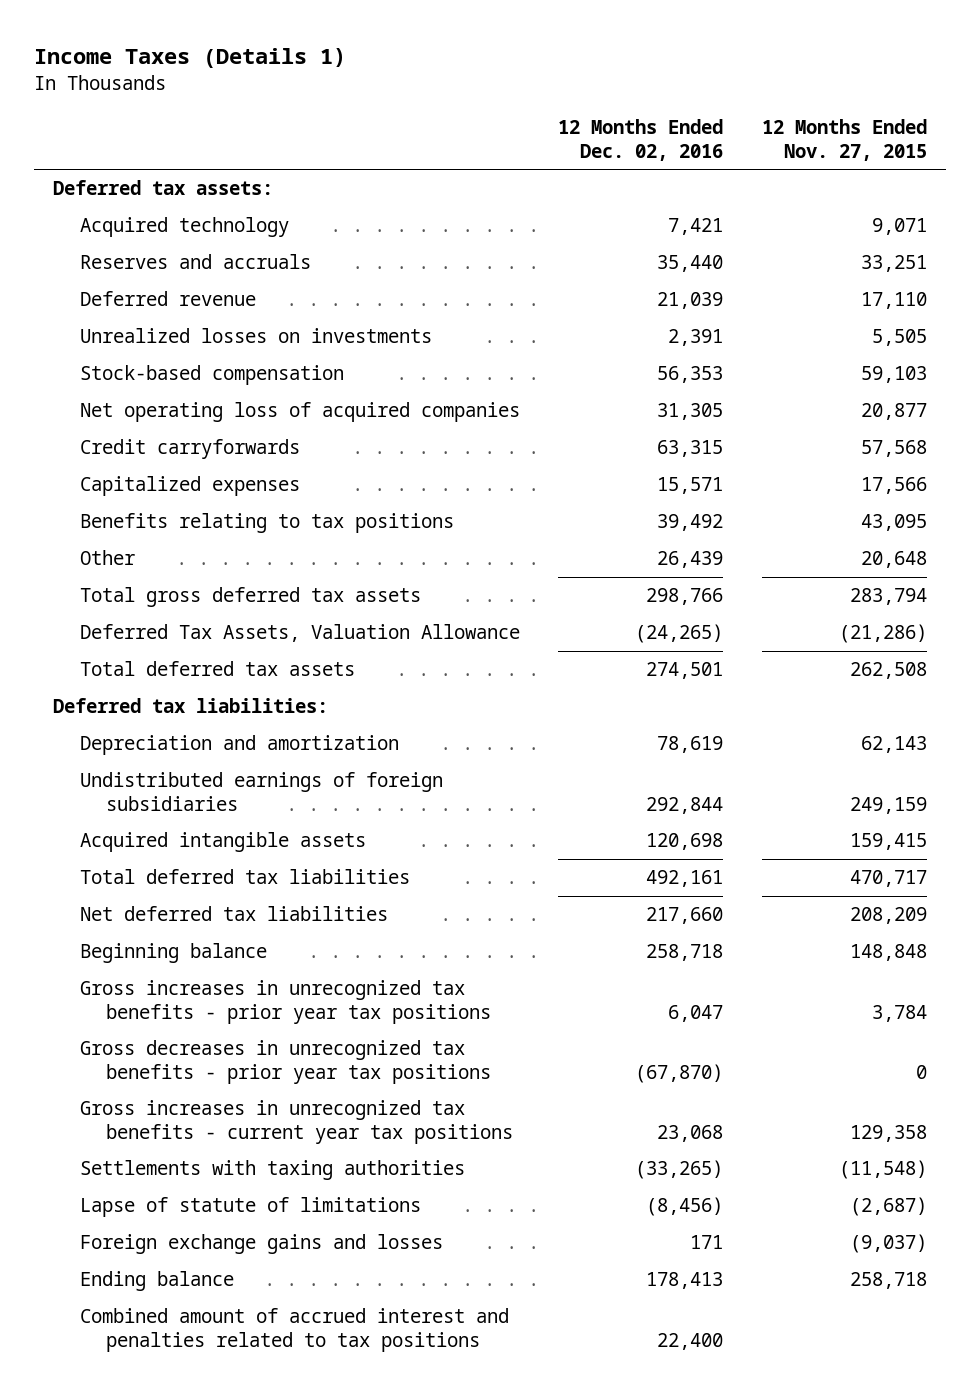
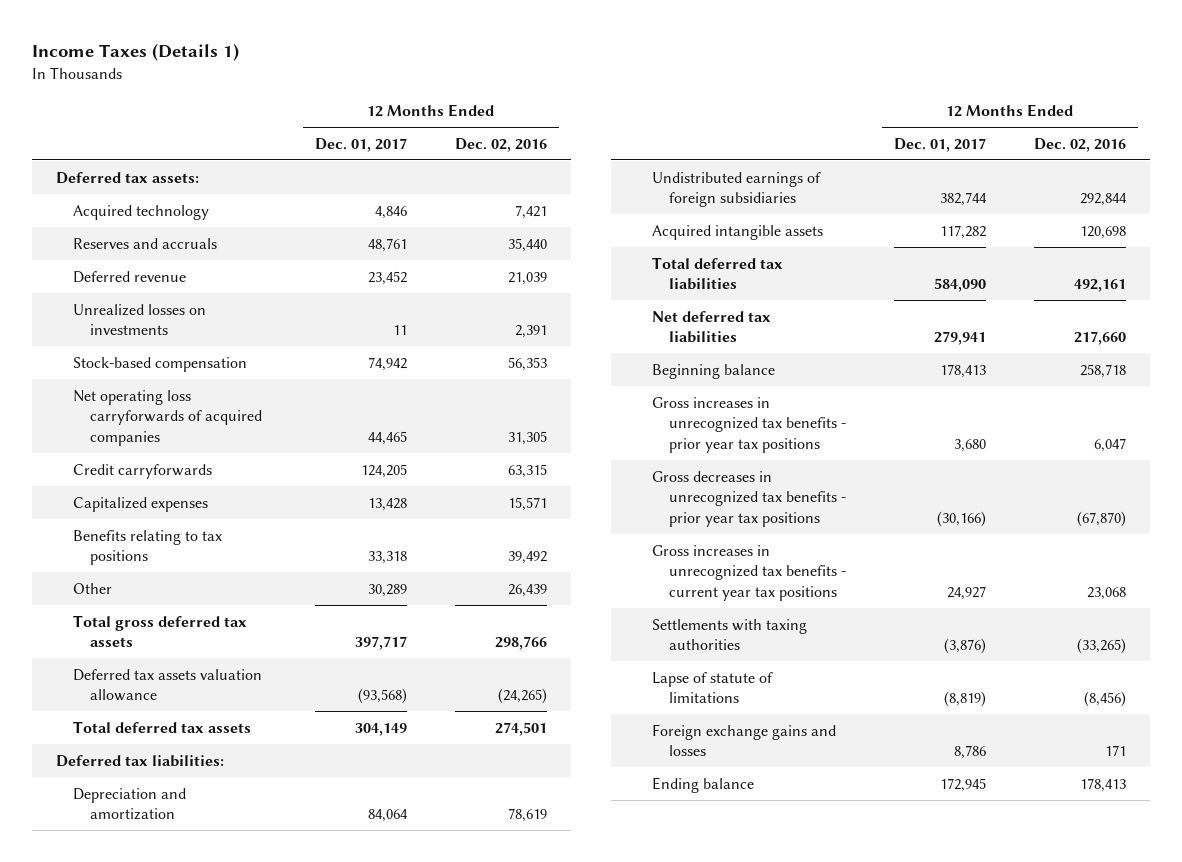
[761,119,927,161] 12 Months Ended Nov. 27, 2015 -> none
none -> [314,137,407,152] Dec. 01, 2017
[79,402,520,423] Net operating loss of acquired companies -> [72,389,263,446] Net operating loss carryforwards of acquired companies
[79,624,520,643] Deferred Tax Assets, Valuation Allowance -> [72,668,262,702] Deferred tax assets valuation allowance
[79,1308,509,1352] Combined amount of accrued interest and penalties related to tax positions -> none

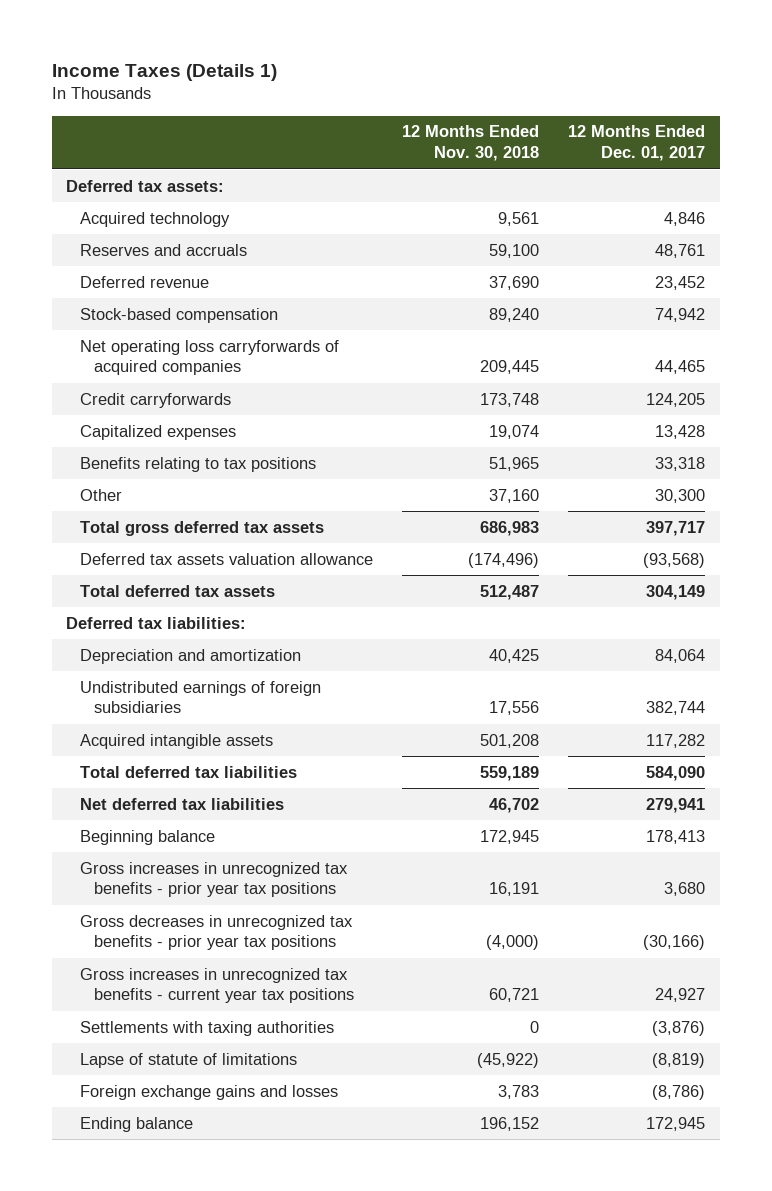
[454,137,547,152] Dec. 02, 2016 -> none
none -> [402,125,540,162] 12 Months Ended Nov. 30, 2018
[72,303,206,336] Unrealized losses on investments -> none
[367,583,407,597] 30,289 -> [655,488,706,503] 30,300
[954,745,987,760] 8,786 -> [652,1084,706,1100] (8,786)

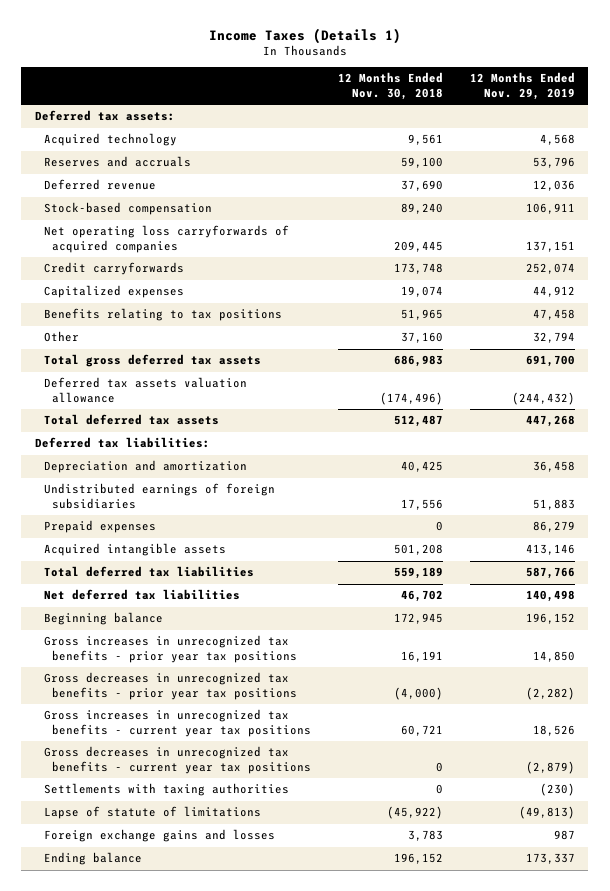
[568,125,706,162] 12 Months Ended Dec. 01, 2017 -> none
none -> [469,72,575,101] 12 Months Ended Nov. 29, 2019
none -> [43,520,156,534] Prepaid expenses
none -> [43,746,312,775] Gross decreases in unrecognized tax benefits - current year tax positions

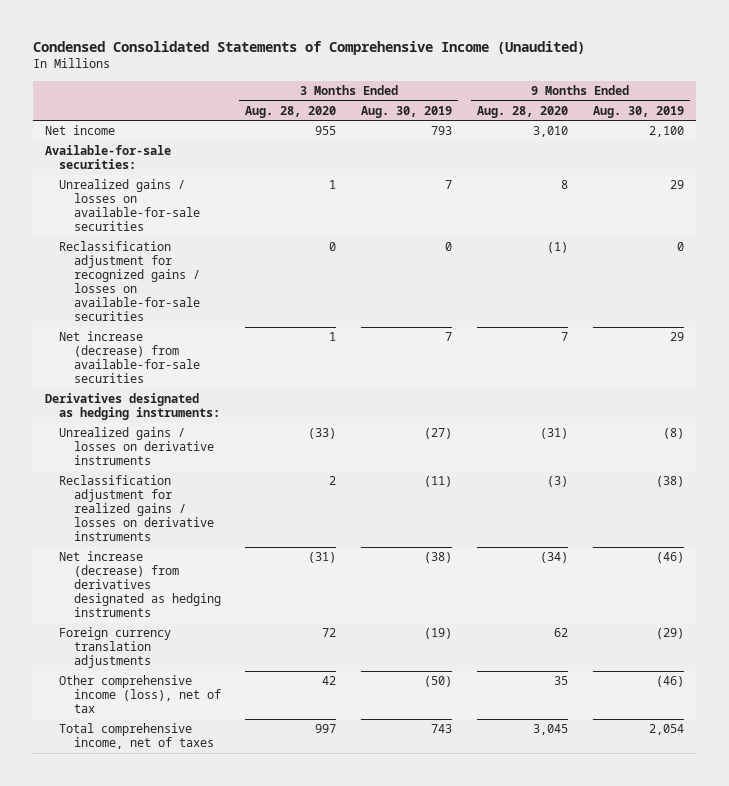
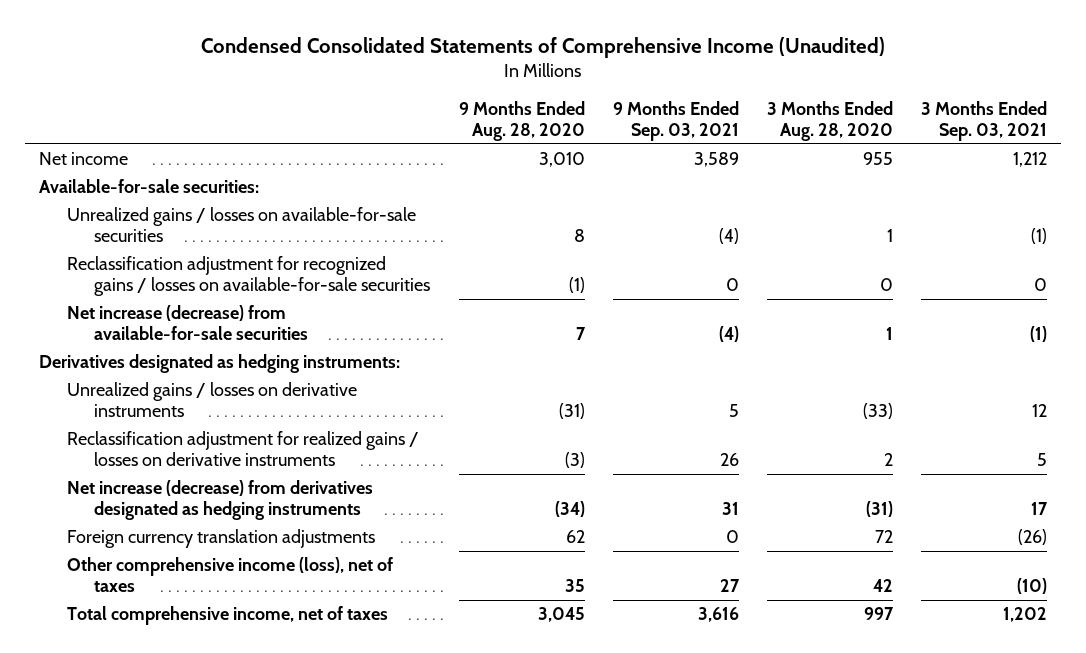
[361,105,453,118] Aug. 30, 2019 -> none
[592,105,684,118] Aug. 30, 2019 -> none
none -> [612,100,739,141] 9 Months Ended Sep. 03, 2021
none -> [921,100,1048,141] 3 Months Ended Sep. 03, 2021
[59,675,221,714] Other comprehensive income (loss), net of tax -> [66,557,393,593] Other comprehensive income (loss), net of taxes

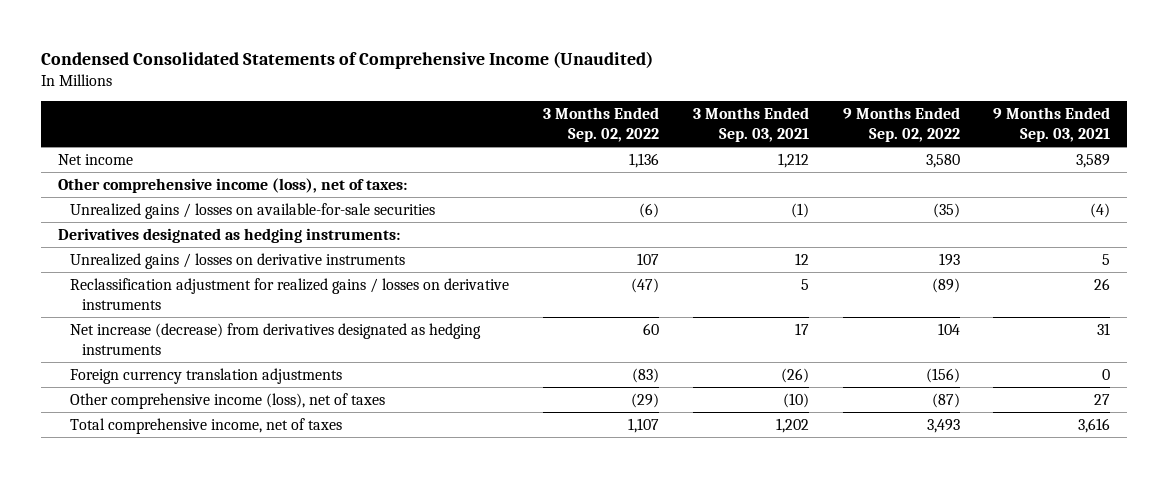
[458,100,585,141] 9 Months Ended Aug. 28, 2020 -> none
[766,100,893,141] 3 Months Ended Aug. 28, 2020 -> none
none -> [543,106,660,142] 3 Months Ended Sep. 02, 2022
none -> [842,106,960,142] 9 Months Ended Sep. 02, 2022
[39,179,260,194] Available-for-sale securities: -> none
none -> [58,177,408,193] Other comprehensive income (loss), net of taxes:
[66,256,431,297] Reclassification adjustment for recognized gains / losses on available-for-sale securities -> none
[66,305,309,341] Net increase (decrease) from available-for-sale securities -> none

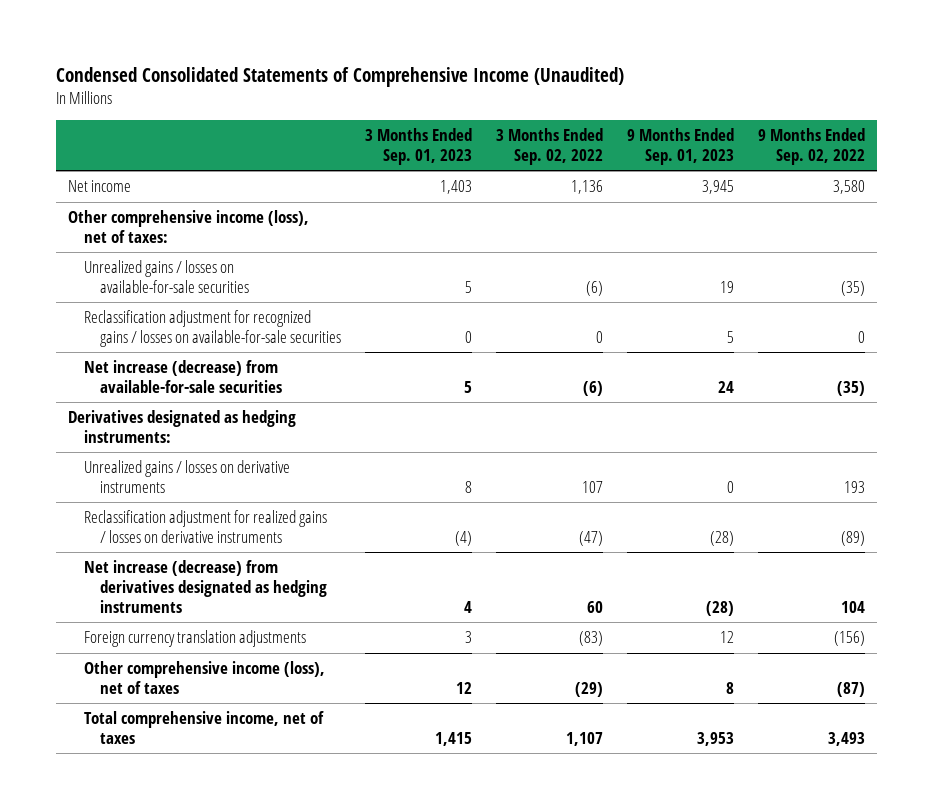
[692,106,809,142] 3 Months Ended Sep. 03, 2021 -> none
[993,106,1111,142] 9 Months Ended Sep. 03, 2021 -> none
none -> [364,128,472,165] 3 Months Ended Sep. 01, 2023
none -> [626,128,734,165] 9 Months Ended Sep. 01, 2023
none -> [83,310,341,347] Reclassification adjustment for recognized gains / losses on available-for-sale securities
none -> [83,360,282,393] Net increase (decrease) from available-for-sale securities

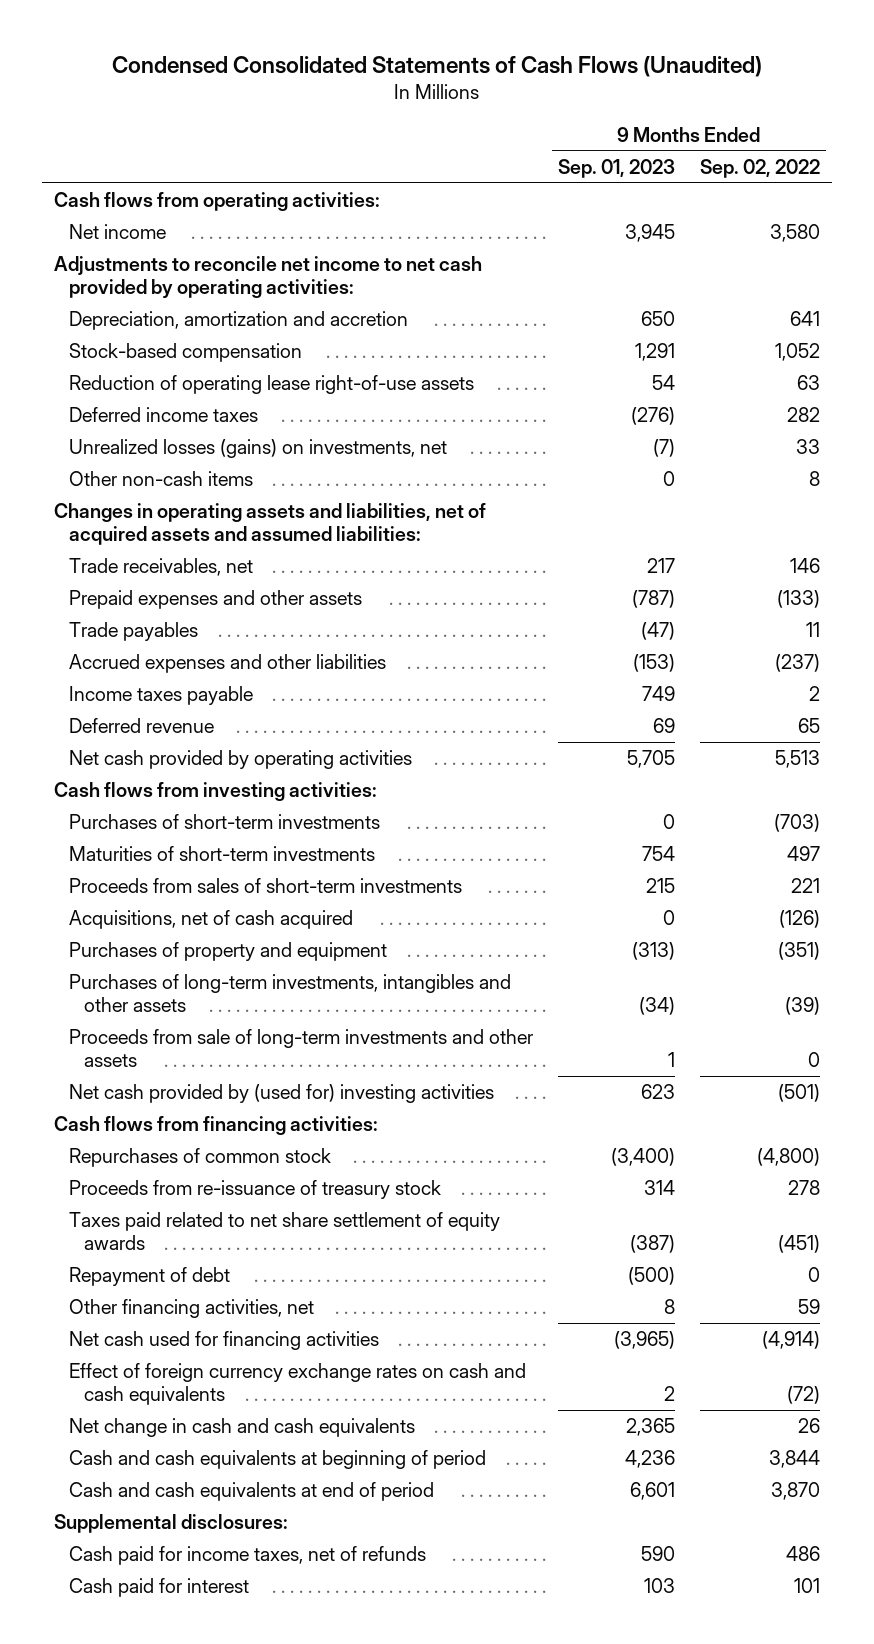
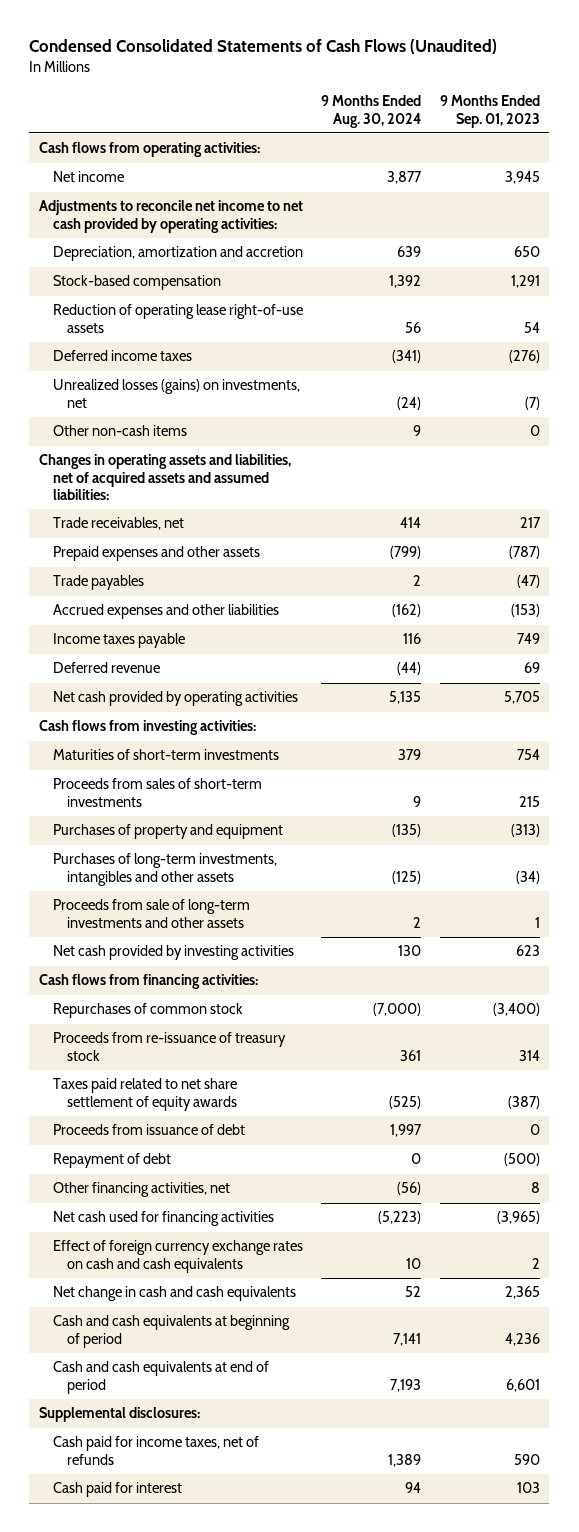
[700,159,821,179] Sep. 02, 2022 -> none
none -> [321,95,422,128] 9 Months Ended Aug. 30, 2024
[69,814,381,830] Purchases of short-term investments -> none
[69,910,354,930] Acquisitions, net of cash acquired -> none
[69,1084,495,1104] Net cash provided by (used for) investing activities -> [52,945,294,961] Net cash provided by investing activities
none -> [52,1124,245,1136] Proceeds from issuance of debt

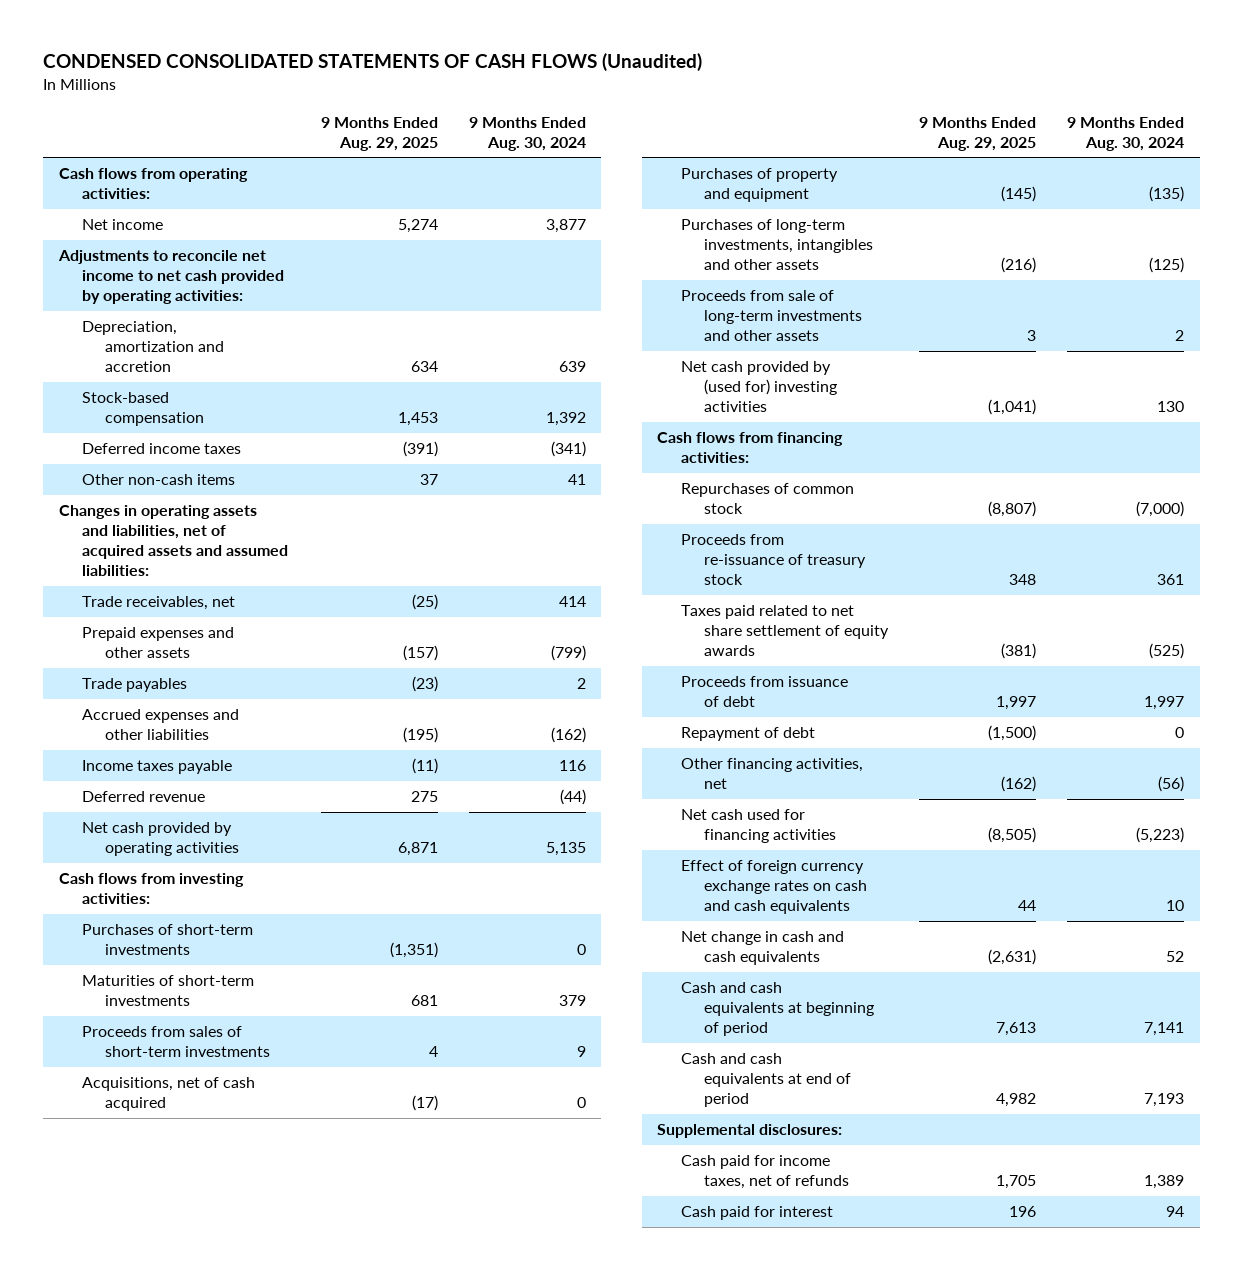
[29,39,498,55] Condensed Consolidated Statements of Cash Flows (Unaudited) -> [43,53,703,72] CONDENSED CONSOLIDATED STATEMENTS OF CASH FLOWS (Unaudited)
[439,95,540,128] 9 Months Ended Sep. 01, 2023 -> none
none -> [320,116,438,151] 9 Months Ended Aug. 29, 2025
[52,304,303,333] Reduction of operating lease right-of-use assets -> none
[52,379,300,408] Unrealized losses (gains) on investments, net -> none
[413,425,422,437] 9 -> [567,474,586,486] 41
none -> [82,924,254,956] Purchases of short-term investments
none -> [82,1077,256,1112] Acquisitions, net of cash acquired
[52,945,294,961] Net cash provided by investing activities -> [680,361,838,413] Net cash provided by (used for) investing activities

